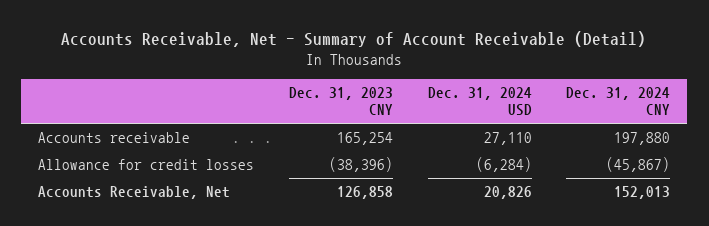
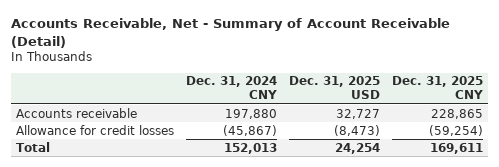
[288,86,393,116] Dec. 31, 2023 CNY -> none
[427,86,532,117] Dec. 31, 2024 USD -> none
none -> [288,76,380,100] Dec. 31, 2025 USD
none -> [391,76,483,100] Dec. 31, 2025 CNY
[38,186,231,200] Accounts Receivable, Net -> [16,141,51,152] Total

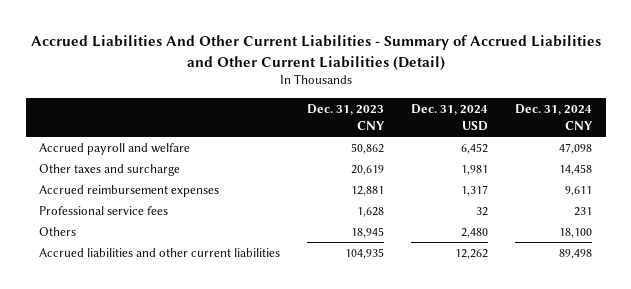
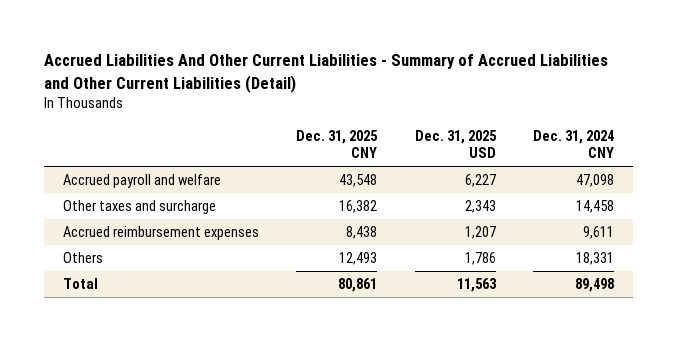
[307,103,386,130] Dec. 31, 2023 CNY -> none
[411,103,489,131] Dec. 31, 2024 USD -> none
none -> [296,129,379,159] Dec. 31, 2025 CNY
none -> [414,129,497,159] Dec. 31, 2025 USD
[39,205,169,215] Professional service fees -> none
[559,227,593,238] 18,100 -> [576,252,615,266] 18,331
[39,247,281,257] Accrued liabilities and other current liabilities -> [62,278,98,290] Total

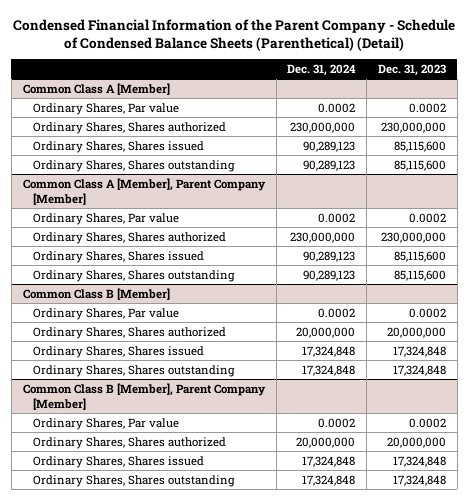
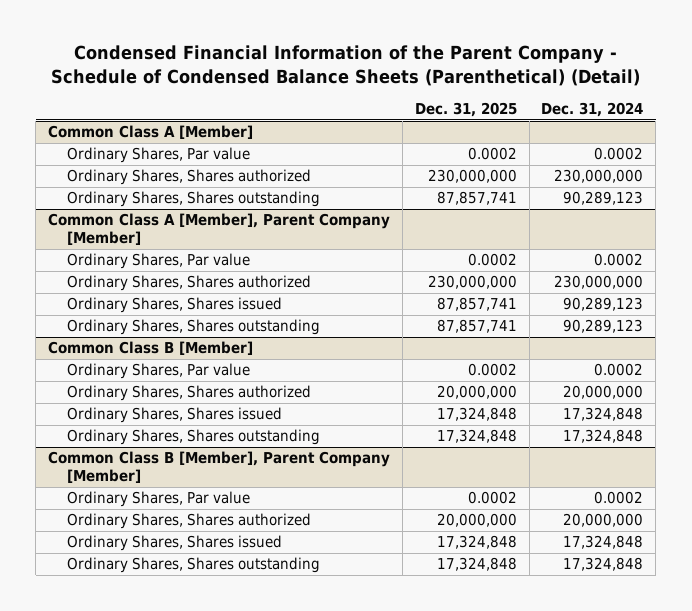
[378,63,447,76] Dec. 31, 2023 -> none
none -> [414,102,517,118] Dec. 31, 2025
[33,140,205,153] Ordinary Shares, Shares issued -> none

